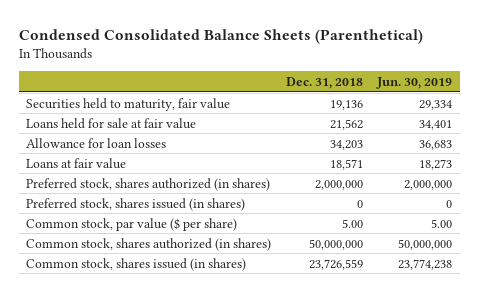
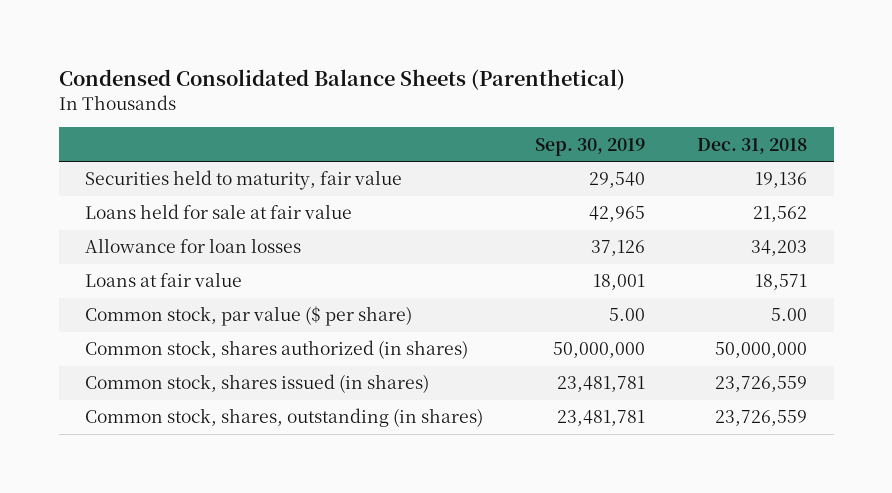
[376,76,453,89] Jun. 30, 2019 -> none
none -> [535,137,646,156] Sep. 30, 2019
[25,177,270,191] Preferred stock, shares authorized (in shares) -> none
[25,197,245,211] Preferred stock, shares issued (in shares) -> none
none -> [84,408,483,428] Common stock, shares, outstanding (in shares)

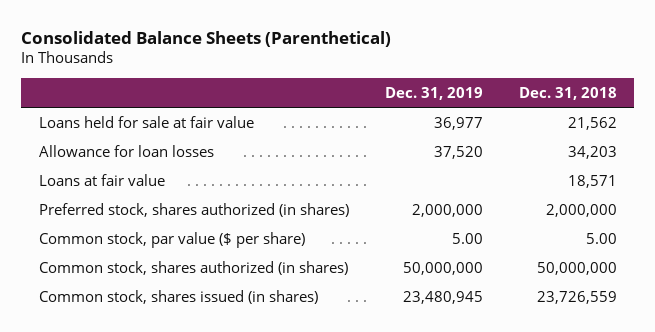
[58,69,625,91] Condensed Consolidated Balance Sheets (Parenthetical) -> [20,30,391,47] Consolidated Balance Sheets (Parenthetical)
[535,137,646,156] Sep. 30, 2019 -> none
none -> [384,86,483,100] Dec. 31, 2019
[84,170,402,191] Securities held to maturity, fair value -> none
none -> [38,202,349,217] Preferred stock, shares authorized (in shares)
[84,408,483,428] Common stock, shares, outstanding (in shares) -> none

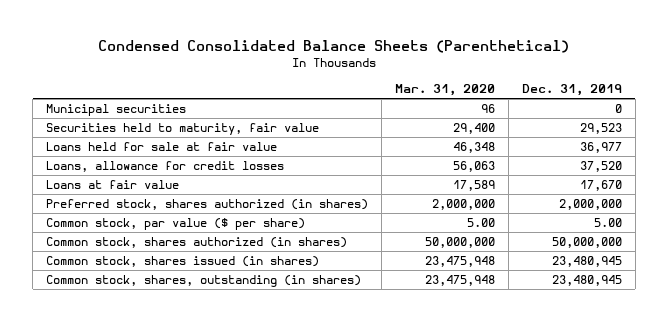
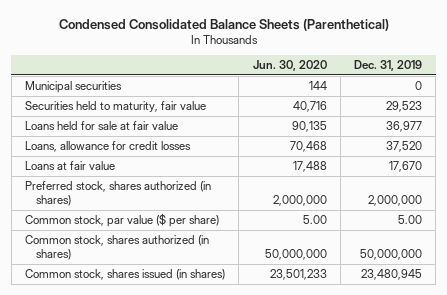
[395,84,496,97] Mar. 31, 2020 -> none
none -> [252,60,327,72] Jun. 30, 2020
[46,274,362,287] Common stock, shares, outstanding (in shares) -> none

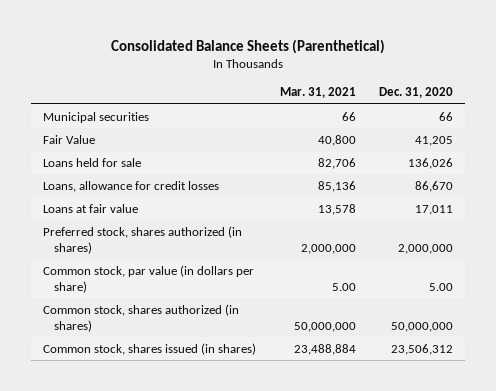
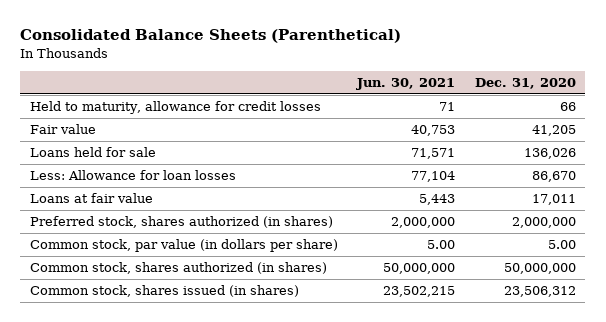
[279,87,356,99] Mar. 31, 2021 -> none
none -> [356,77,456,90] Jun. 30, 2021
[42,111,149,123] Municipal securities -> none
none -> [30,101,322,115] Held to maturity, allowance for credit losses
[42,134,95,144] Fair Value -> [30,124,97,135] Fair value
[42,180,219,192] Loans, allowance for credit losses -> [30,170,237,181] Less: Allowance for loan losses

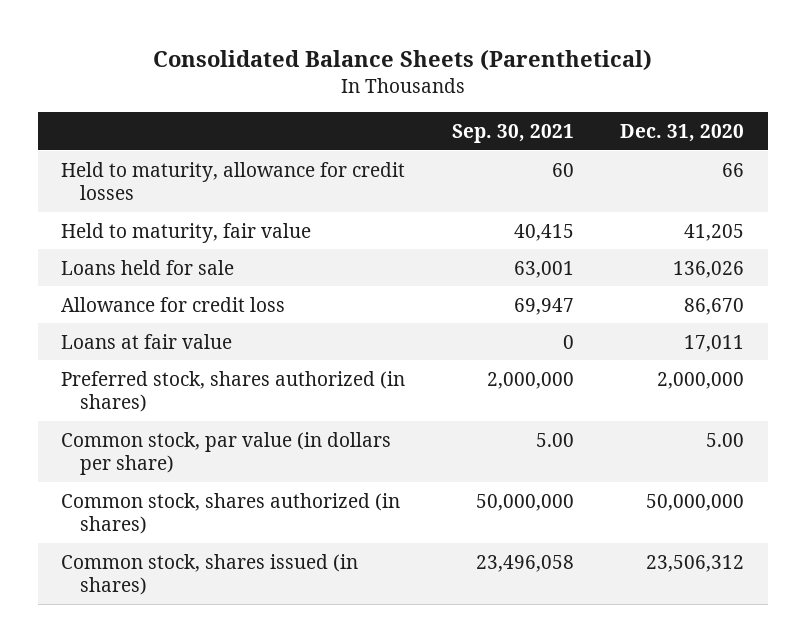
[356,77,456,90] Jun. 30, 2021 -> none
none -> [451,123,574,143] Sep. 30, 2021
[30,124,97,135] Fair value -> [60,222,311,243] Held to maturity, fair value
[30,170,237,181] Less: Allowance for loan losses -> [60,296,285,312] Allowance for credit loss

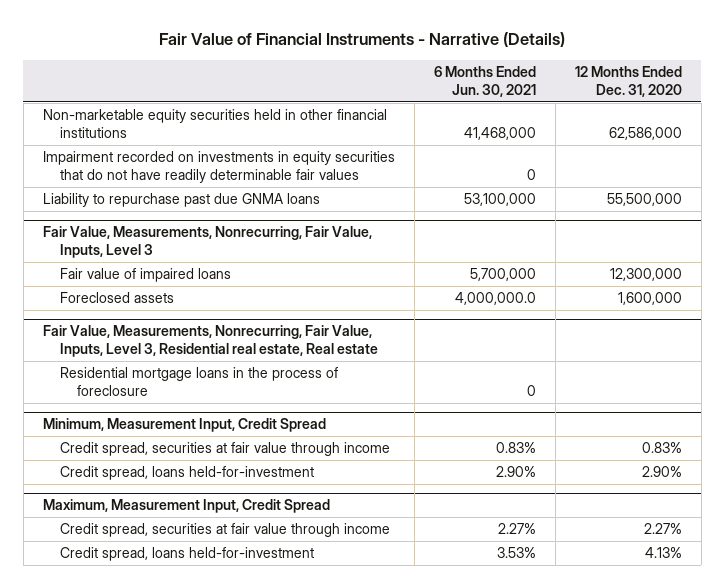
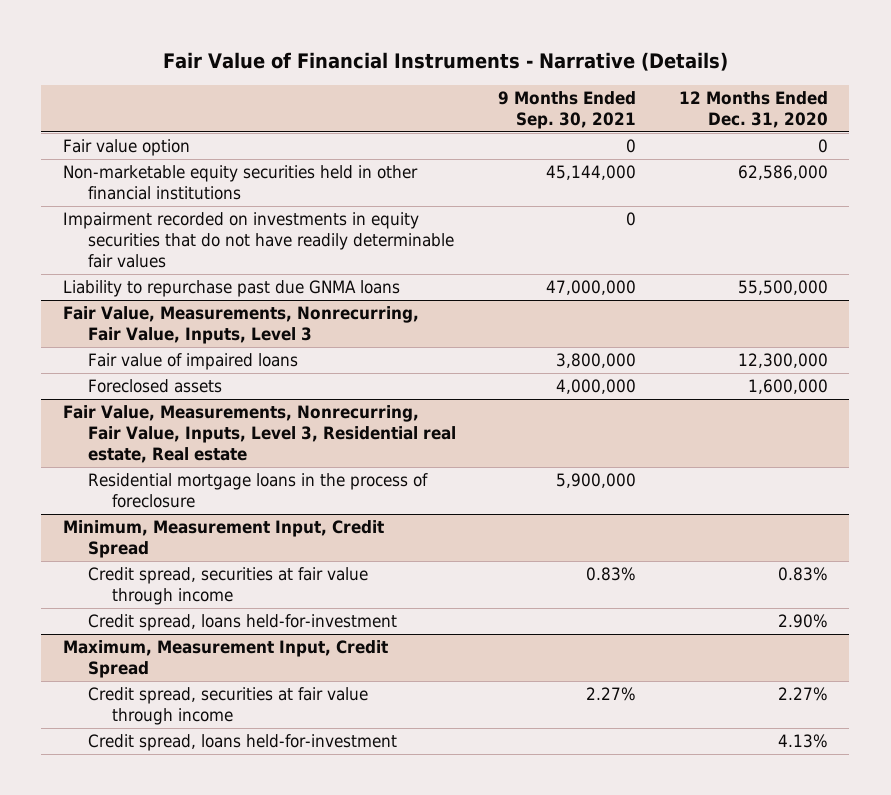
[433,65,536,97] 6 Months Ended Jun. 30, 2021 -> none
none -> [498,91,637,130] 9 Months Ended Sep. 30, 2021
none -> [62,139,190,157] Fair value option

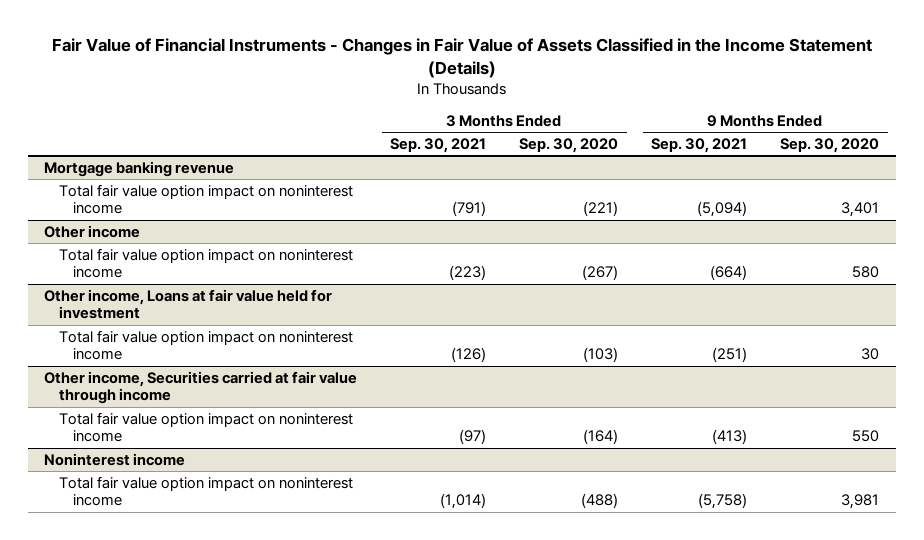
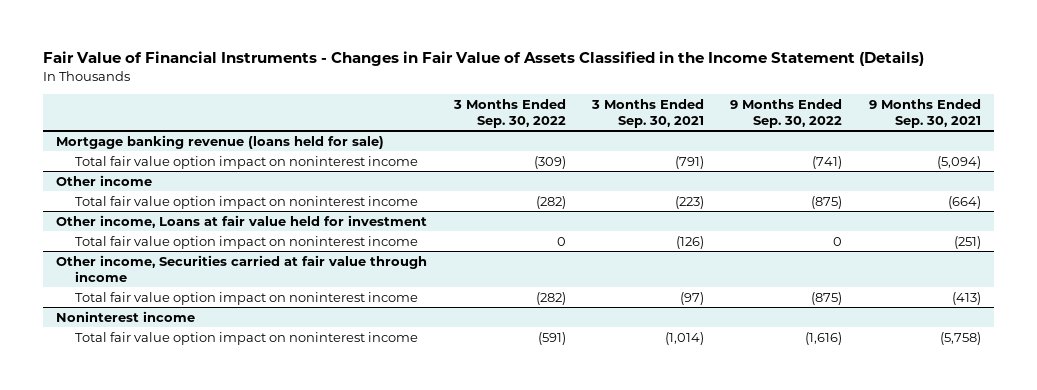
[519,137,619,153] Sep. 30, 2020 -> none
[780,137,880,153] Sep. 30, 2020 -> none
none -> [452,98,566,128] 3 Months Ended Sep. 30, 2022
none -> [730,98,843,128] 9 Months Ended Sep. 30, 2022
[44,160,235,177] Mortgage banking revenue -> [56,134,385,149] Mortgage banking revenue (loans held for sale)

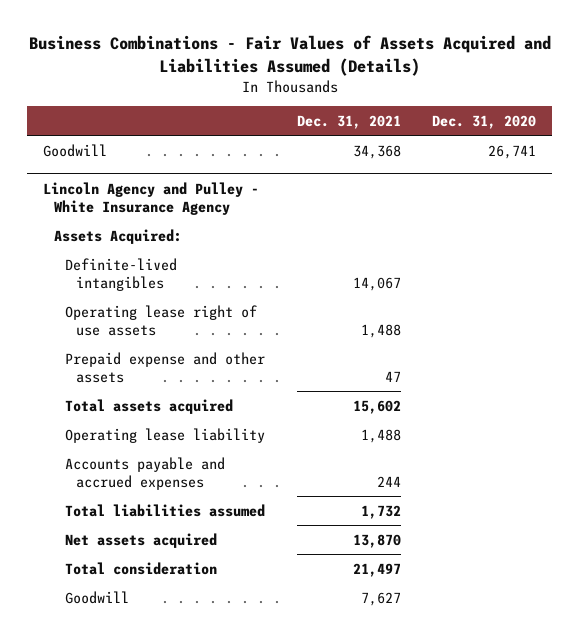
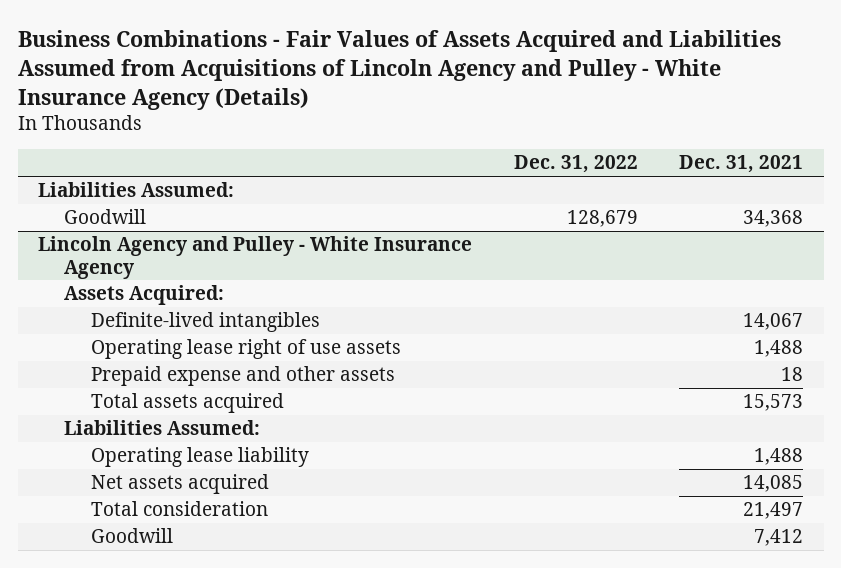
[28,35,551,76] Business Combinations - Fair Values of Assets Acquired and Liabilities Assumed (Details) -> [17,29,781,111] Business Combinations - Fair Values of Assets Acquired and Liabilities Assumed from Acquisitions of Lincoln Agency and Pulley - White Insurance Agency (Details)
[432,114,537,129] Dec. 31, 2020 -> none
none -> [513,155,638,174] Dec. 31, 2022
none -> [38,182,235,198] Liabilities Assumed:
[384,370,401,382] 47 -> [781,367,804,382] 18
[352,399,401,414] 15,602 -> [743,394,804,412] 15,573
none -> [64,420,261,436] Liabilities Assumed:
[64,456,225,490] Accounts payable and accrued expenses -> none
[64,503,265,517] Total liabilities assumed -> none
[352,533,401,548] 13,870 -> [743,475,804,493] 14,085
[360,591,401,606] 7,627 -> [754,529,804,547] 7,412

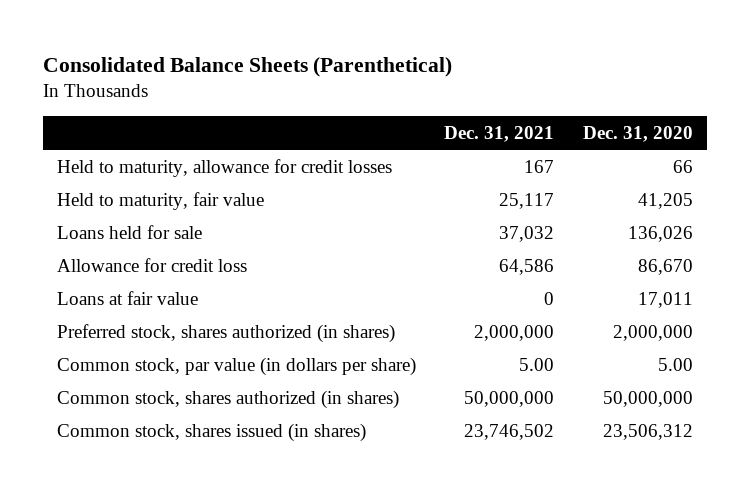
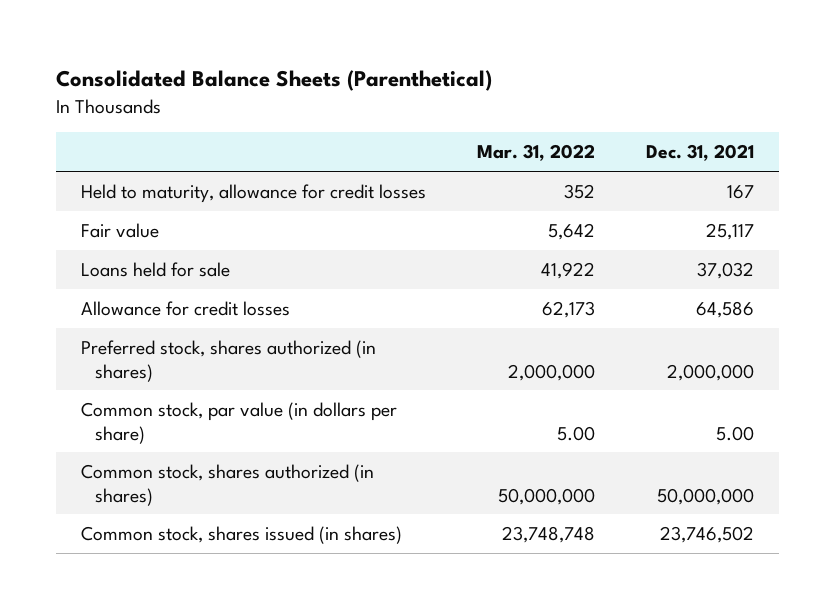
[582,125,693,142] Dec. 31, 2020 -> none
none -> [476,144,595,162] Mar. 31, 2022
[56,191,264,210] Held to maturity, fair value -> [81,222,160,238] Fair value
[56,290,198,305] Loans at fair value -> none
[56,257,247,272] Allowance for credit loss -> [81,300,291,316] Allowance for credit losses

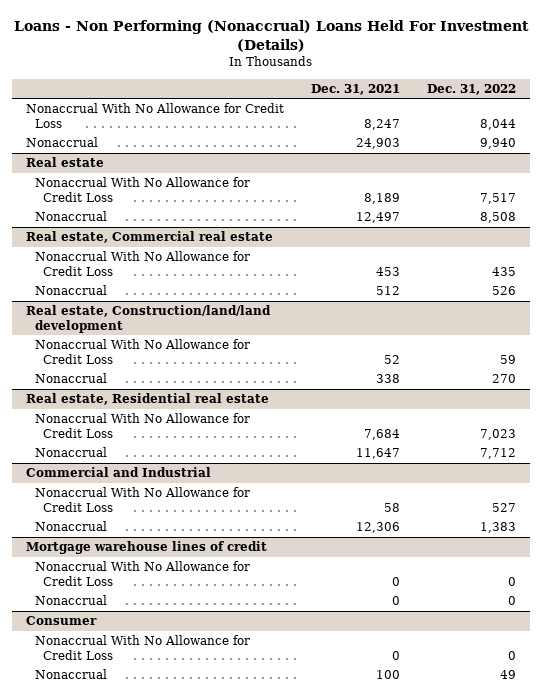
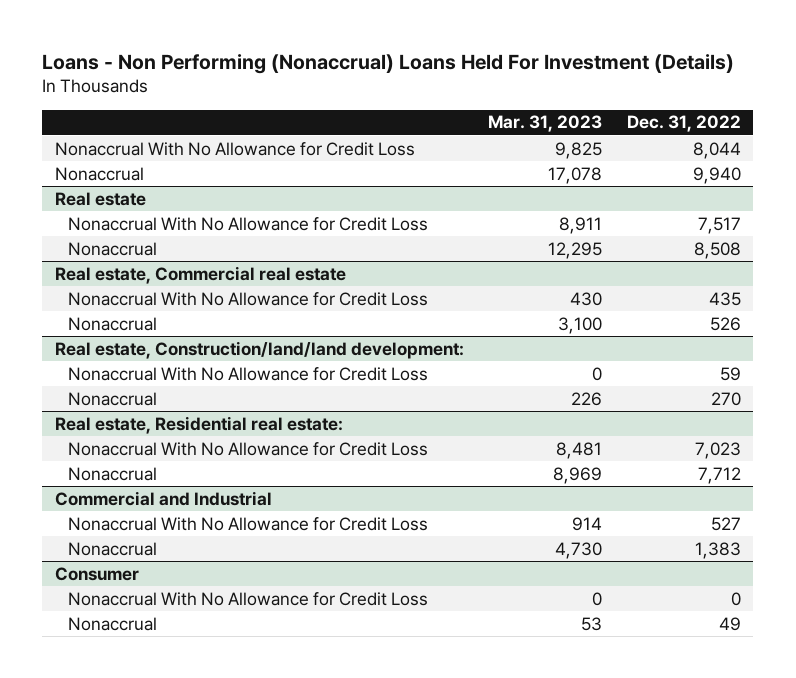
[310,83,400,95] Dec. 31, 2021 -> none
none -> [488,115,603,133] Mar. 31, 2023
[25,305,271,333] Real estate, Construction/land/land development -> [54,340,464,359] Real estate, Construction/land/land development:
[25,393,269,406] Real estate, Residential real estate -> [54,415,343,434] Real estate, Residential real estate:
[25,541,267,555] Mortgage warehouse lines of credit -> none
[34,561,250,586] Nonaccrual With No Allowance for Credit Loss -> none
[34,595,107,606] Nonaccrual -> none

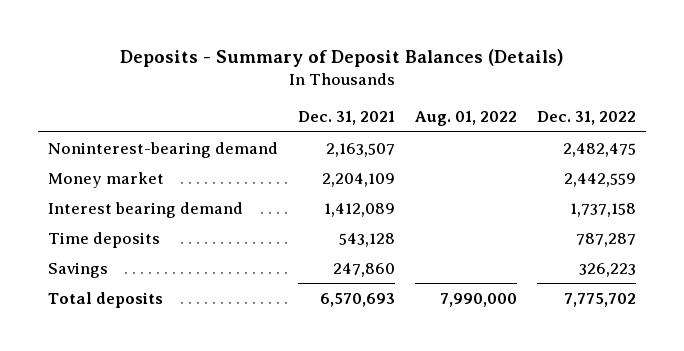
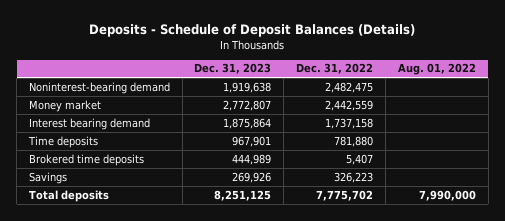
[120,49,565,68] Deposits - Summary of Deposit Balances (Details) -> [89,23,416,37] Deposits - Schedule of Deposit Balances (Details)
[298,111,396,126] Dec. 31, 2021 -> none
none -> [194,63,272,75] Dec. 31, 2023
[576,232,637,247] 787,287 -> [334,135,374,147] 781,880
none -> [28,153,144,166] Brokered time deposits

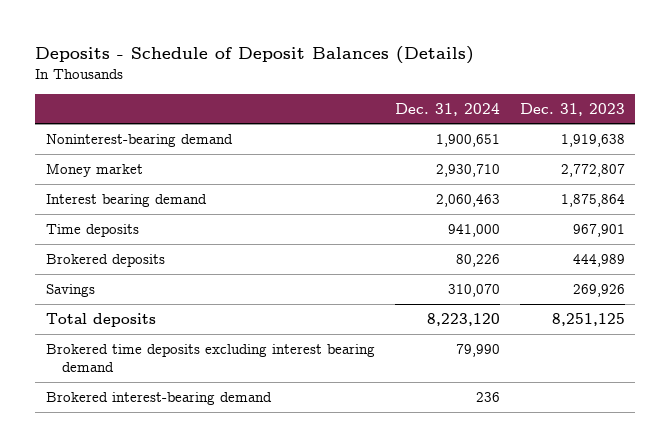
[296,63,374,75] Dec. 31, 2022 -> none
[397,63,476,76] Aug. 01, 2022 -> none
none -> [394,102,500,116] Dec. 31, 2024
[28,153,144,166] Brokered time deposits -> [45,254,165,268] Brokered deposits
none -> [45,344,375,372] Brokered time deposits excluding interest bearing demand
none -> [45,392,272,406] Brokered interest-bearing demand

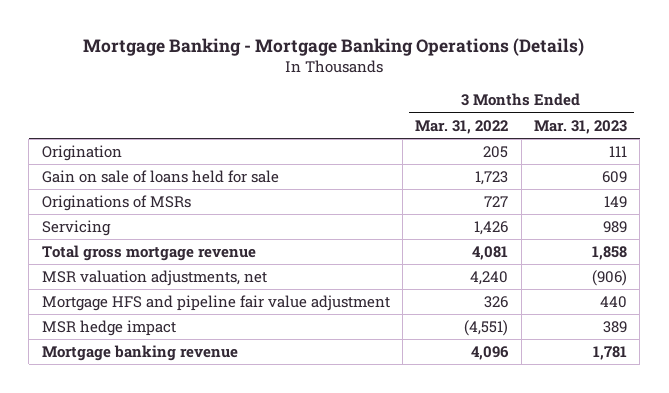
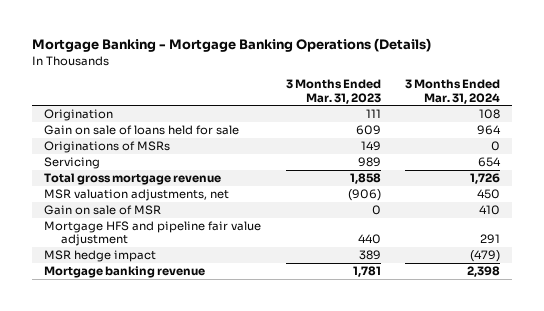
[415,119,509,134] Mar. 31, 2022 -> none
none -> [405,79,501,104] 3 Months Ended Mar. 31, 2024
none -> [44,205,162,216] Gain on sale of MSR

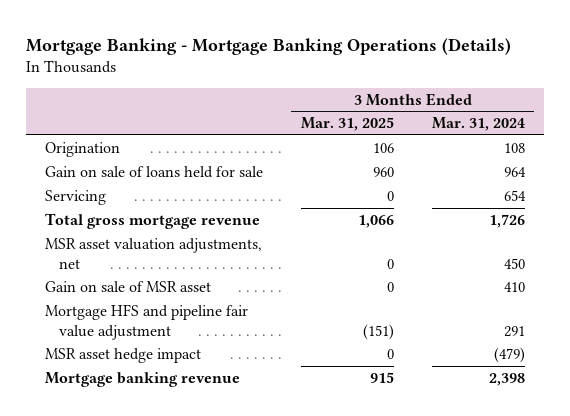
[285,79,381,104] 3 Months Ended Mar. 31, 2023 -> none
none -> [300,117,394,132] Mar. 31, 2025
[44,141,171,154] Originations of MSRs -> none
[44,189,230,202] MSR valuation adjustments, net -> [45,237,263,269] MSR asset valuation adjustments, net
[44,205,162,216] Gain on sale of MSR -> [45,280,212,292] Gain on sale of MSR asset
[44,250,157,263] MSR hedge impact -> [45,347,202,363] MSR asset hedge impact

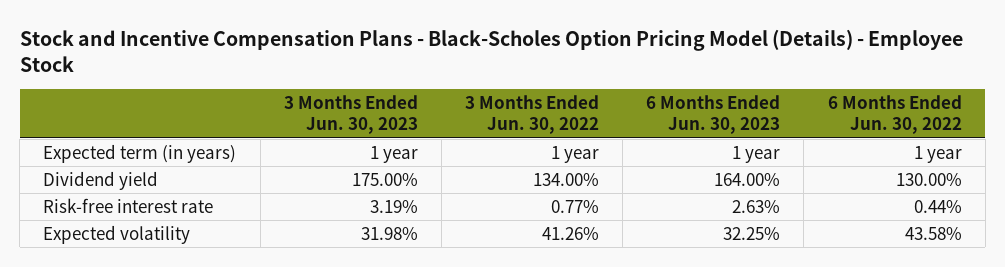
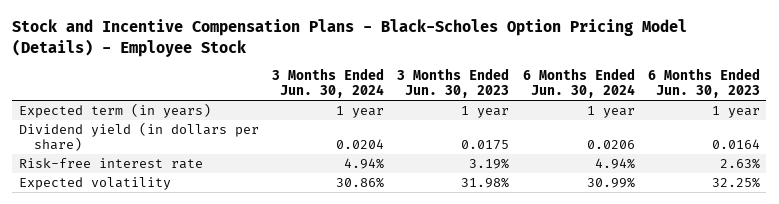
[465,94,600,135] 3 Months Ended Jun. 30, 2022 -> none
[827,94,962,135] 6 Months Ended Jun. 30, 2022 -> none
none -> [272,67,385,99] 3 Months Ended Jun. 30, 2024
none -> [522,67,635,99] 6 Months Ended Jun. 30, 2024
[43,170,159,190] Dividend yield -> none
none -> [18,121,259,152] Dividend yield (in dollars per share)

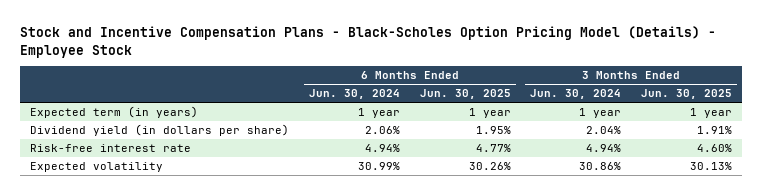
[397,67,510,99] 3 Months Ended Jun. 30, 2023 -> none
[647,67,760,99] 6 Months Ended Jun. 30, 2023 -> none
none -> [419,89,511,100] Jun. 30, 2025
none -> [641,89,733,100] Jun. 30, 2025
[336,139,385,150] 0.0204 -> [586,126,622,135] 2.04%
[586,140,635,150] 0.0206 -> [364,126,400,135] 2.06%

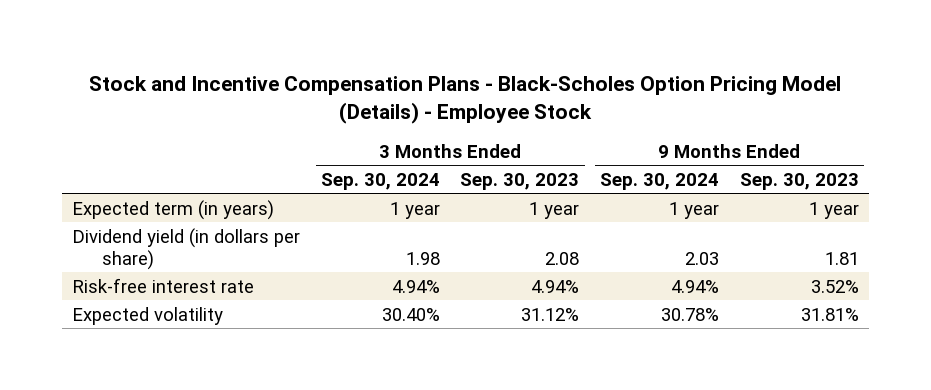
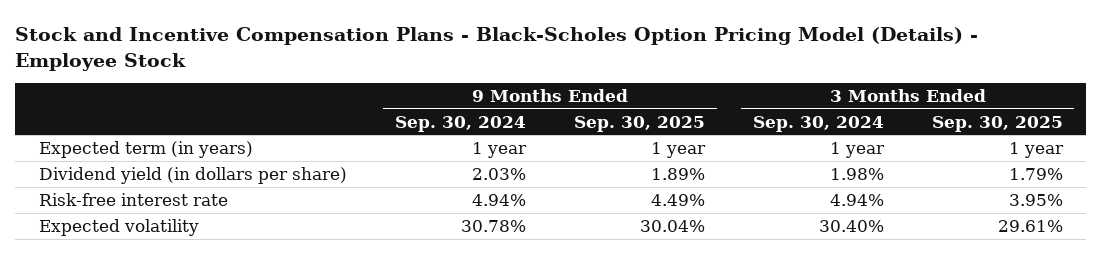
[460,173,580,191] Sep. 30, 2023 -> none
[739,173,859,191] Sep. 30, 2023 -> none
none -> [573,115,705,132] Sep. 30, 2025
none -> [931,115,1063,132] Sep. 30, 2025
[405,251,440,265] 1.98 -> [829,167,884,180] 1.98%
[685,251,720,265] 2.03 -> [472,167,527,180] 2.03%

